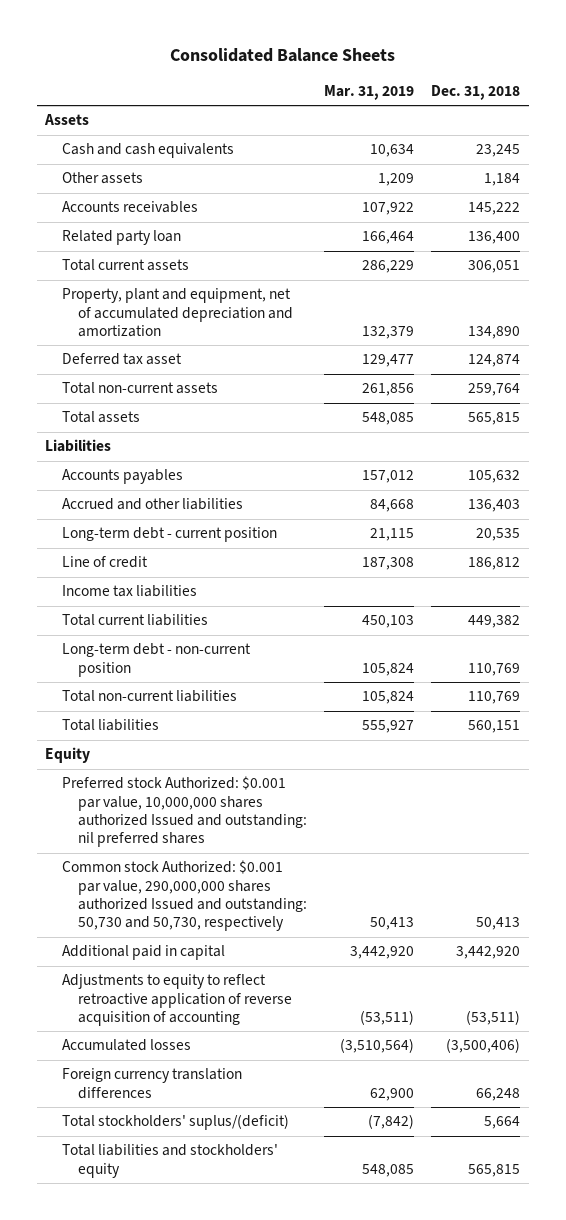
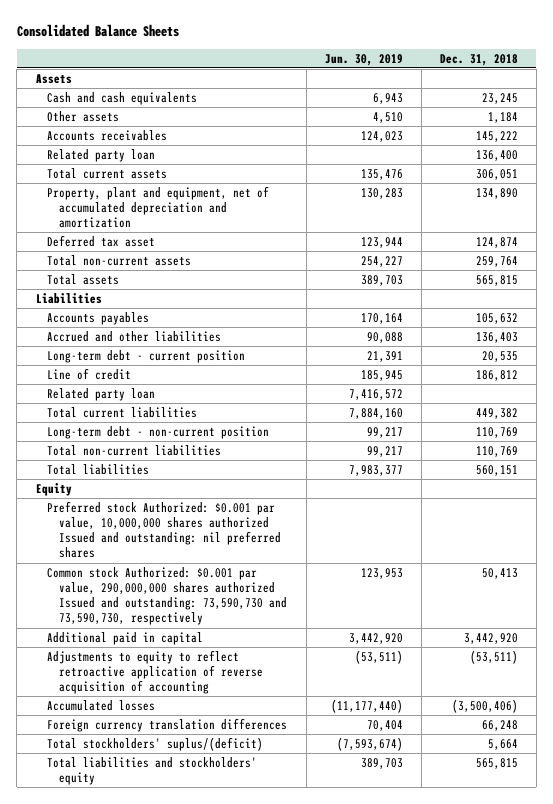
[323,85,414,101] Mar. 31, 2019 -> none
none -> [324,53,403,66] Jun. 30, 2019
[61,585,197,598] Income tax liabilities -> none
none -> [47,388,156,402] Related party loan
[61,860,307,932] Common stock Authorized: $0.001 par value, 290,000,000 shares authorized Issued and outstanding: 50,730 and 50,730, respectively -> [47,567,288,626] Common stock Authorized: $0.001 par value, 290,000,000 shares authorized Issued and outstanding: 73,590,730 and 73,590,730, respectively

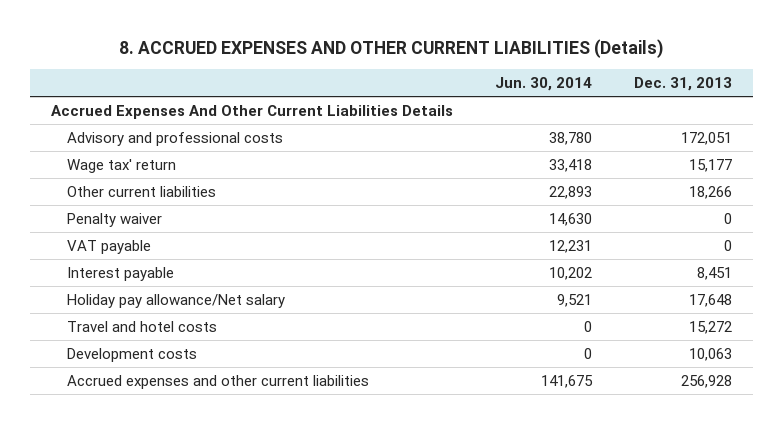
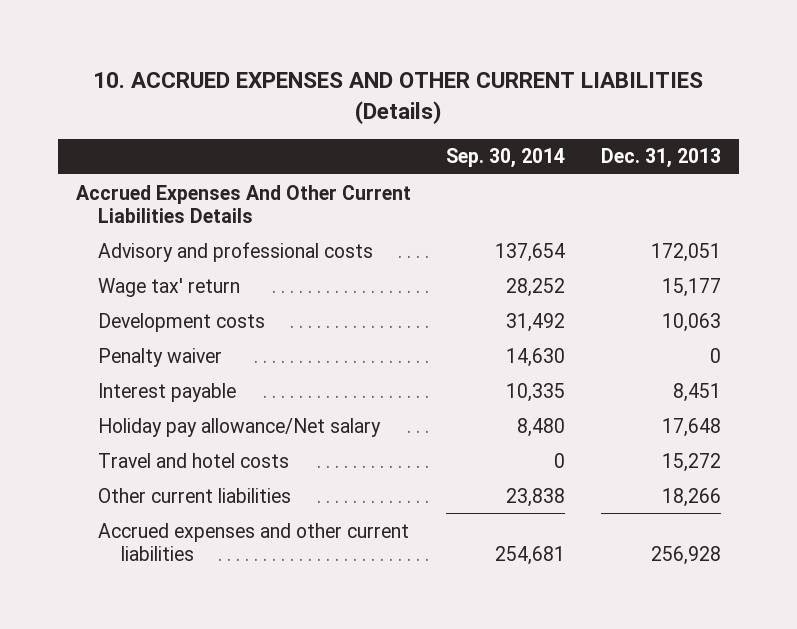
[118,39,664,59] 8. ACCRUED EXPENSES AND OTHER CURRENT LIABILITIES (Details) -> [93,72,704,124] 10. ACCRUED EXPENSES AND OTHER CURRENT LIABILITIES (Details)
[495,77,593,92] Jun. 30, 2014 -> none
none -> [446,148,566,169] Sep. 30, 2014
[66,347,197,362] Development costs -> [98,312,266,332] Development costs
[66,239,151,254] VAT payable -> none
[66,185,216,197] Other current liabilities -> [98,487,292,503] Other current liabilities

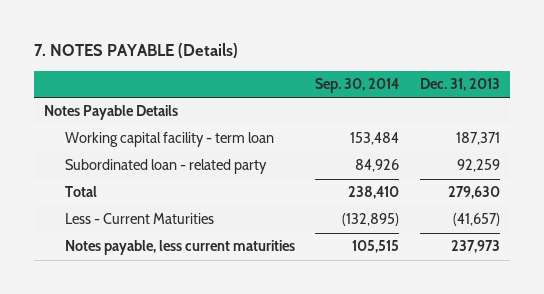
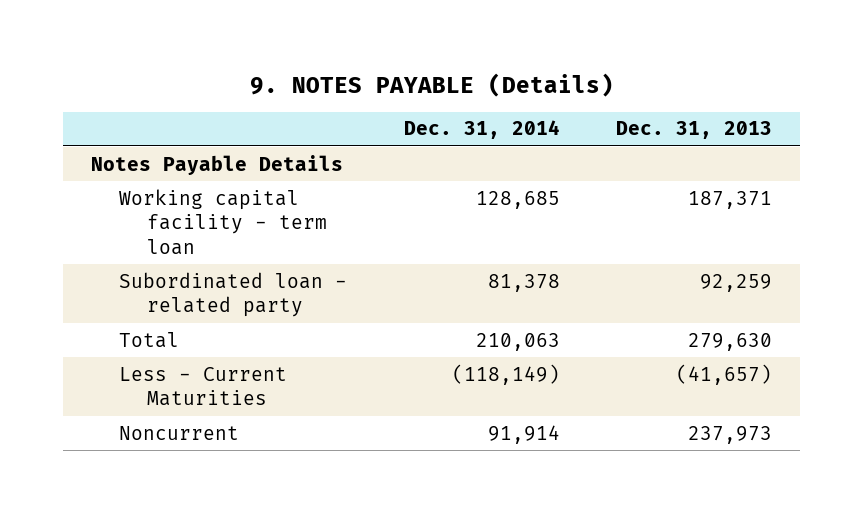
[34,43,239,59] 7. NOTES PAYABLE (Details) -> [249,72,614,97] 9. NOTES PAYABLE (Details)
[315,77,400,93] Sep. 30, 2014 -> none
none -> [403,120,560,140] Dec. 31, 2014
[64,240,295,256] Notes payable, less current maturities -> [119,425,240,440] Noncurrent

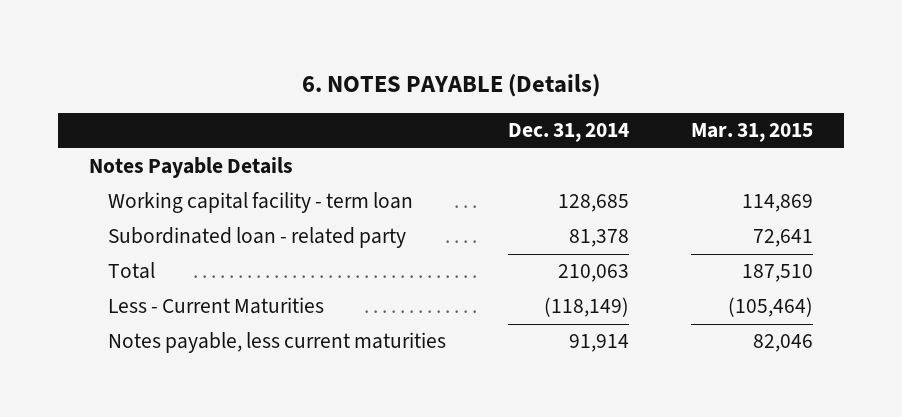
[249,72,614,97] 9. NOTES PAYABLE (Details) -> [302,73,601,97] 6. NOTES PAYABLE (Details)
[616,121,773,140] Dec. 31, 2013 -> none
none -> [691,123,814,143] Mar. 31, 2015
[119,425,240,440] Noncurrent -> [108,332,447,354] Notes payable, less current maturities

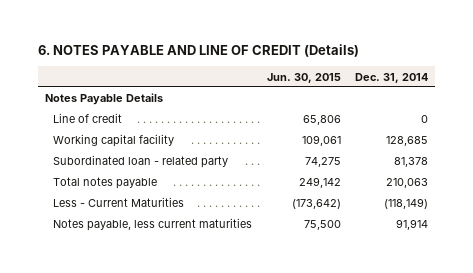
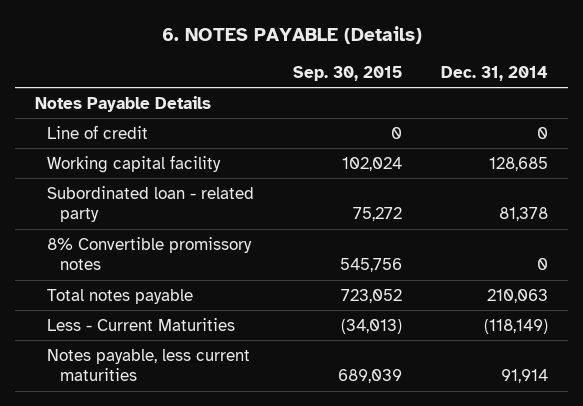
[37,44,359,58] 6. NOTES PAYABLE AND LINE OF CREDIT (Details) -> [161,25,422,44] 6. NOTES PAYABLE (Details)
[266,72,341,83] Jun. 30, 2015 -> none
none -> [293,65,403,81] Sep. 30, 2015
none -> [47,236,253,271] 8% Convertible promissory notes

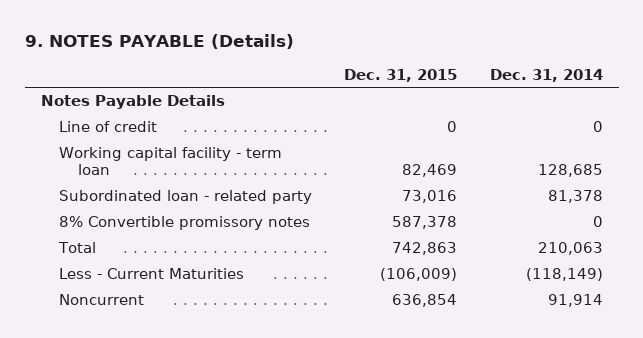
[161,25,422,44] 6. NOTES PAYABLE (Details) -> [24,33,294,49] 9. NOTES PAYABLE (Details)
[293,65,403,81] Sep. 30, 2015 -> none
none -> [344,68,458,82] Dec. 31, 2015
[47,154,222,173] Working capital facility -> [59,147,283,176] Working capital facility - term loan
[47,288,194,304] Total notes payable -> [58,242,97,254] Total
[47,348,251,382] Notes payable, less current maturities -> [59,294,145,306] Noncurrent

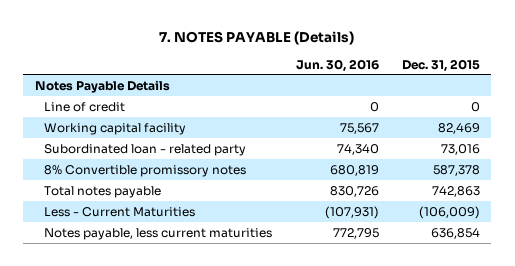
[24,33,294,49] 9. NOTES PAYABLE (Details) -> [159,30,355,45] 7. NOTES PAYABLE (Details)
[489,68,603,82] Dec. 31, 2014 -> none
none -> [295,58,379,72] Jun. 30, 2016
[59,147,283,176] Working capital facility - term loan -> [44,122,187,135] Working capital facility
[58,242,97,254] Total -> [44,185,162,198] Total notes payable
[59,294,145,306] Noncurrent -> [44,227,273,240] Notes payable, less current maturities

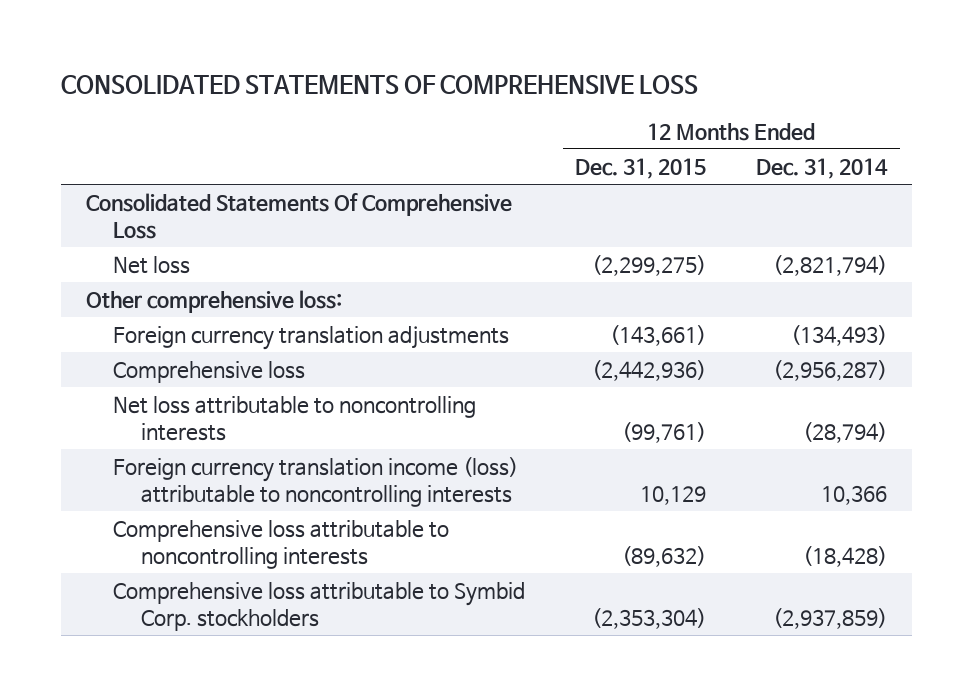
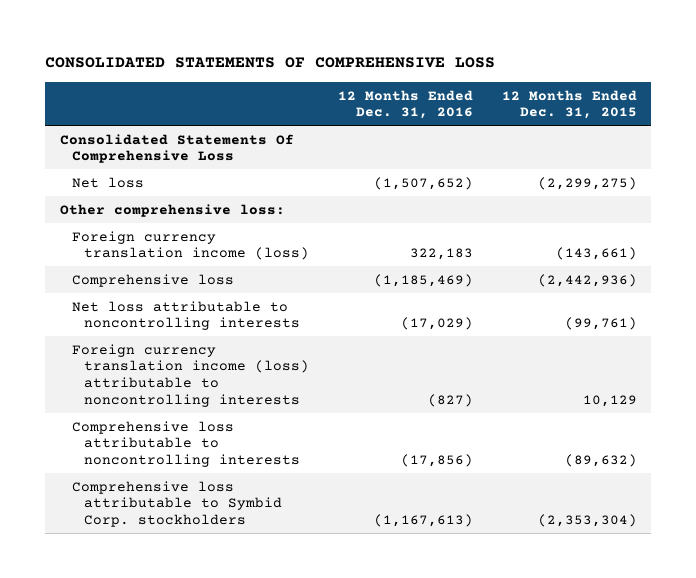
[756,157,889,179] Dec. 31, 2014 -> none
none -> [337,89,473,120] 12 Months Ended Dec. 31, 2016
[113,325,510,350] Foreign currency translation adjustments -> [71,230,309,261] Foreign currency translation income (loss)

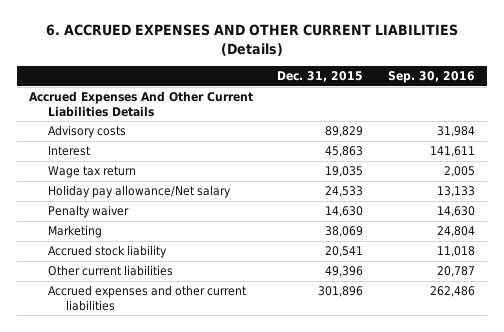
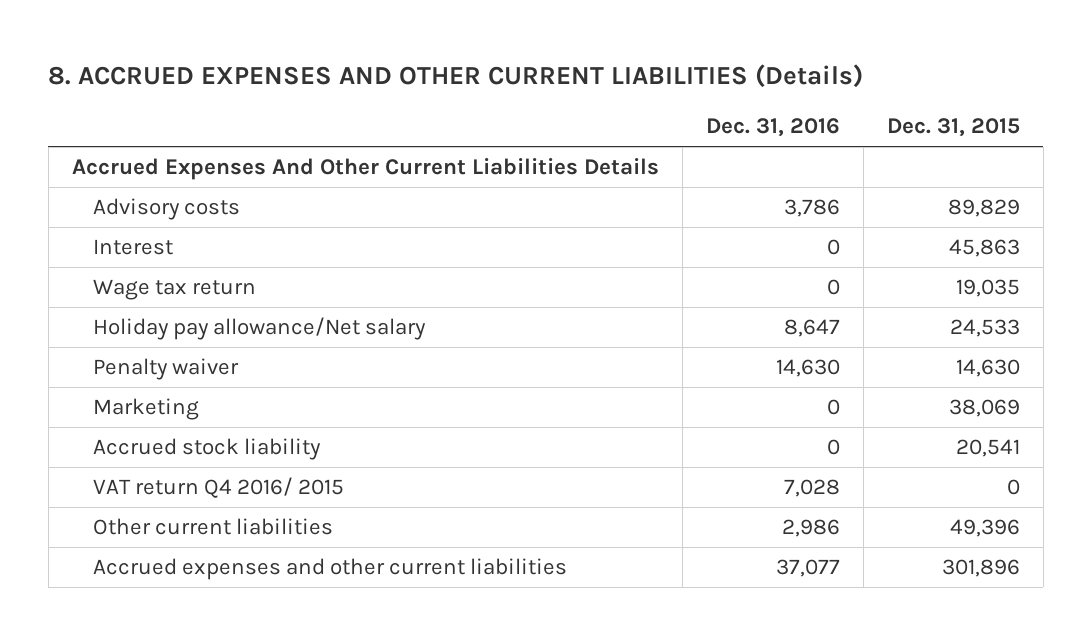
[45,24,458,56] 6. ACCRUED EXPENSES AND OTHER CURRENT LIABILITIES (Details) -> [48,63,864,88] 8. ACCRUED EXPENSES AND OTHER CURRENT LIABILITIES (Details)
[388,70,476,83] Sep. 30, 2016 -> none
none -> [705,118,840,138] Dec. 31, 2016
none -> [93,477,345,499] VAT return Q4 2016/ 2015

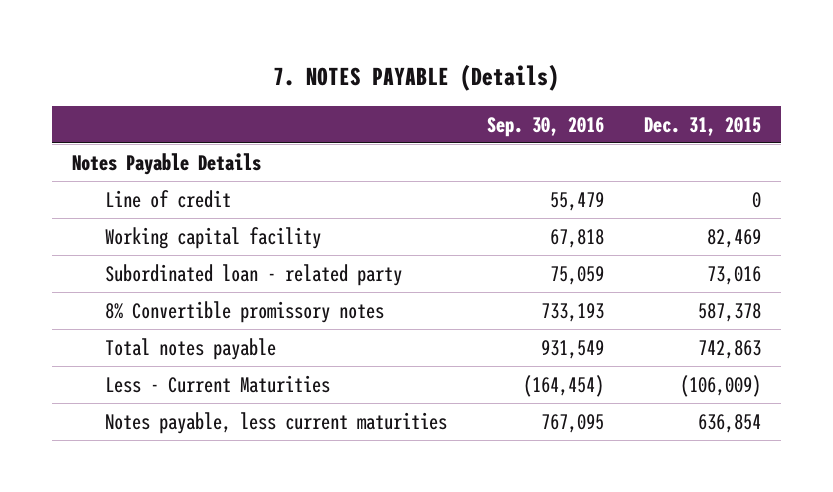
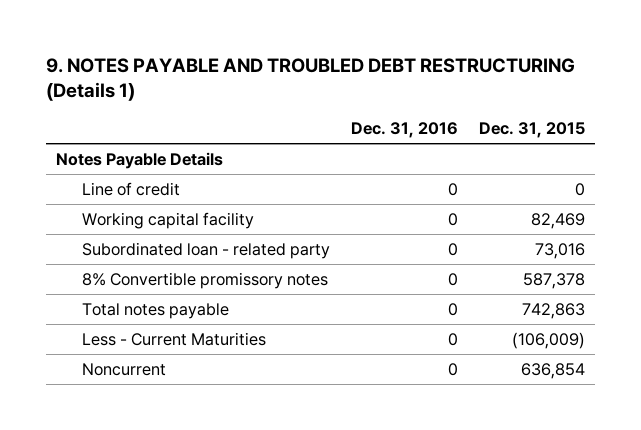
[273,63,560,91] 7. NOTES PAYABLE (Details) -> [45,57,575,102] 9. NOTES PAYABLE AND TROUBLED DEBT RESTRUCTURING (Details 1)
[486,116,604,137] Sep. 30, 2016 -> none
none -> [350,122,458,139] Dec. 31, 2016
[105,411,448,434] Notes payable, less current maturities -> [82,362,167,376] Noncurrent

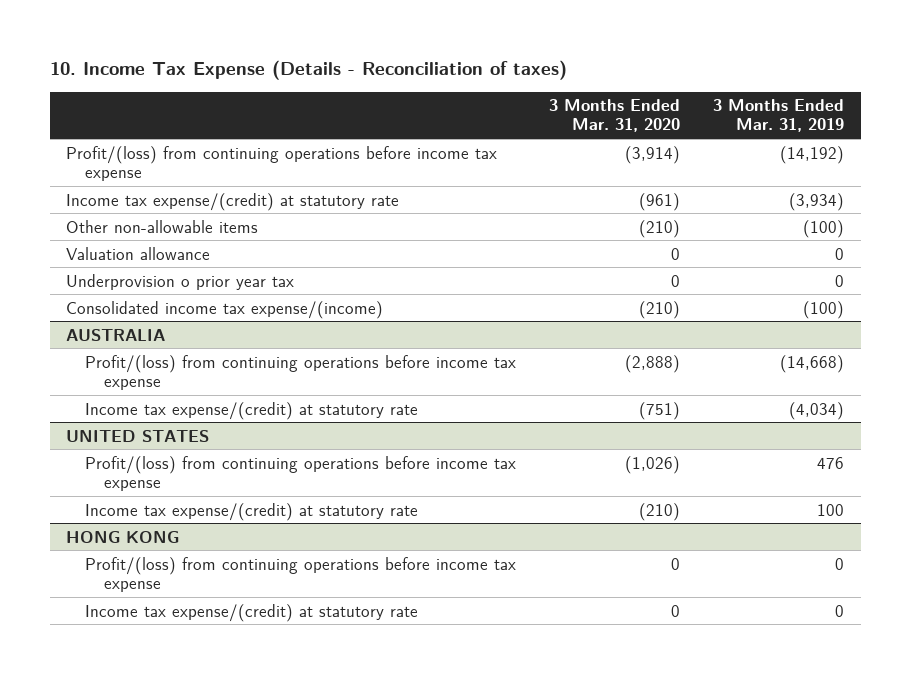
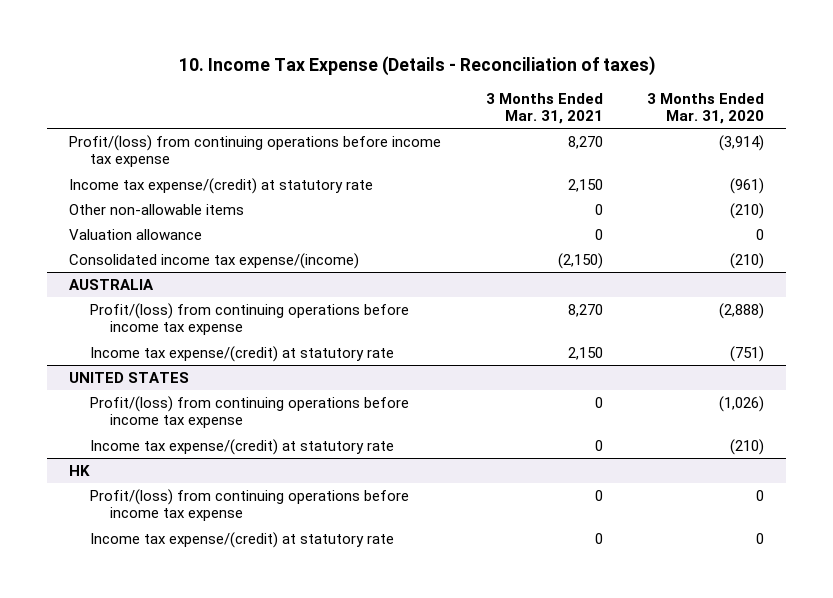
[713,99,845,133] 3 Months Ended Mar. 31, 2019 -> none
none -> [485,92,603,125] 3 Months Ended Mar. 31, 2021
[66,273,295,290] Underprovision o prior year tax -> none
[66,530,180,543] HONG KONG -> [69,464,91,476] HK

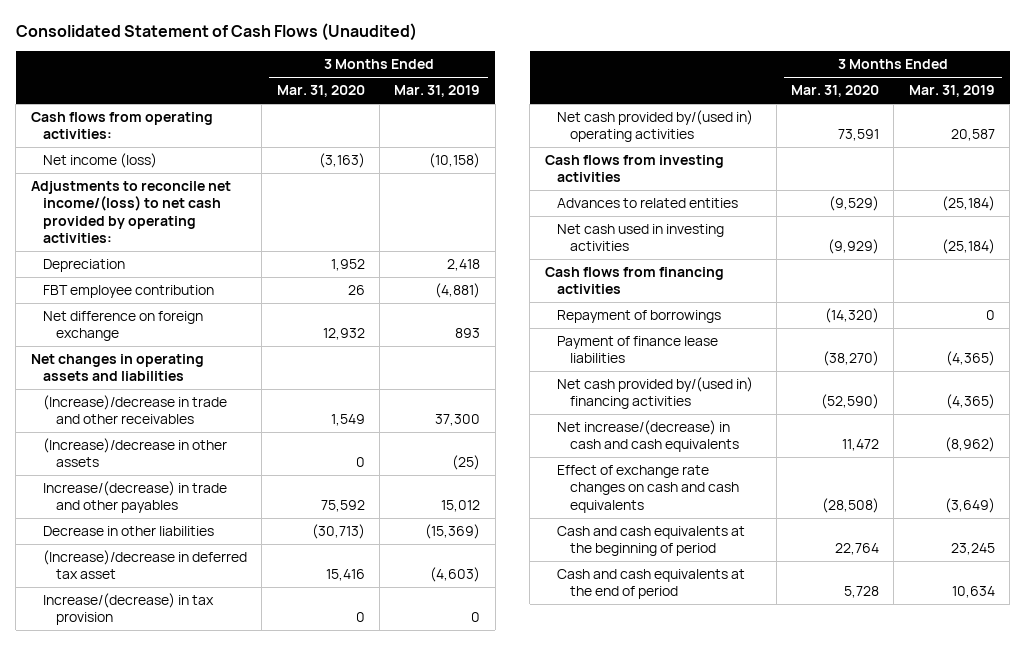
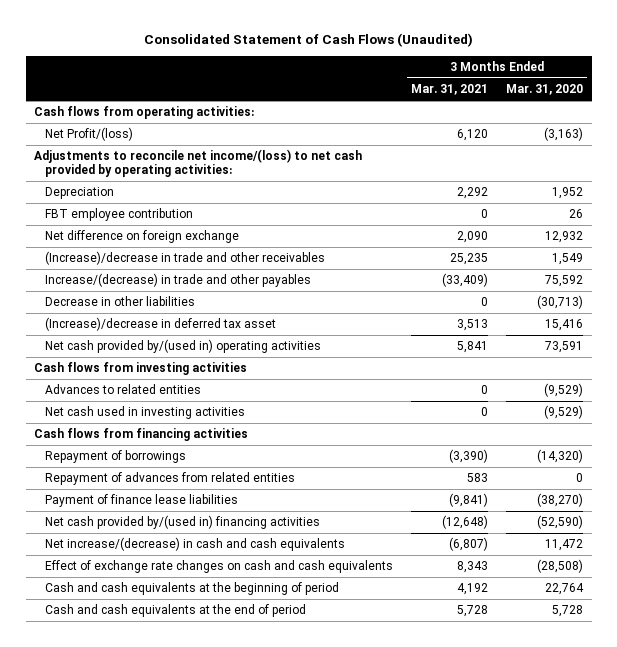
[394,85,481,98] Mar. 31, 2019 -> none
none -> [410,84,488,96] Mar. 31, 2021
[43,153,158,169] Net income (loss) -> [45,127,134,142] Net Profit/(loss)
[30,354,204,382] Net changes in operating assets and liabilities -> none
[43,438,228,468] (Increase)/decrease in other assets -> none
[43,593,215,626] Increase/(decrease) in tax provision -> none
[827,239,879,255] (9,929) -> [543,405,583,420] (9,529)
none -> [45,472,296,486] Repayment of advances from related entities

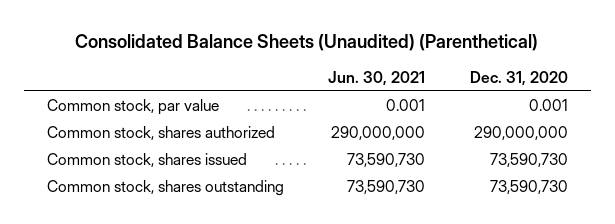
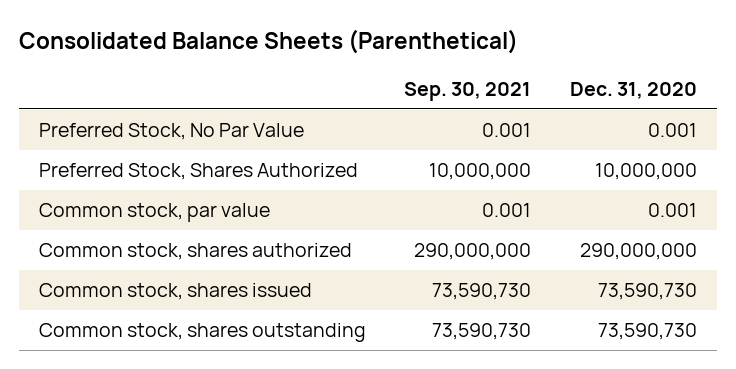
[75,34,539,52] Consolidated Balance Sheets (Unaudited) (Parenthetical) -> [19,29,519,55] Consolidated Balance Sheets (Parenthetical)
[328,70,426,86] Jun. 30, 2021 -> none
none -> [404,81,532,101] Sep. 30, 2021
none -> [38,123,304,141] Preferred Stock, No Par Value
none -> [38,163,358,181] Preferred Stock, Shares Authorized

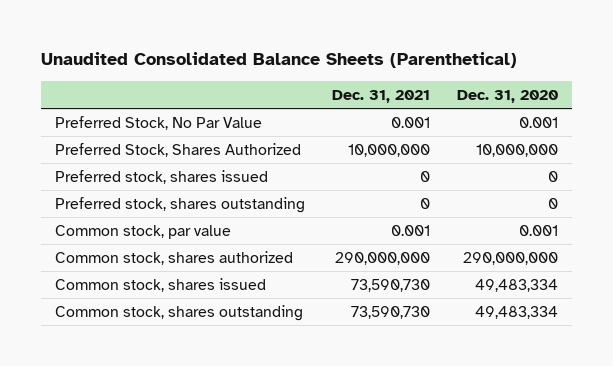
[19,29,519,55] Consolidated Balance Sheets (Parenthetical) -> [40,52,517,69] Unaudited Consolidated Balance Sheets (Parenthetical)
[404,81,532,101] Sep. 30, 2021 -> none
none -> [331,89,430,103] Dec. 31, 2021
none -> [54,169,268,184] Preferred stock, shares issued
none -> [54,196,305,213] Preferred stock, shares outstanding
[598,283,698,301] 73,590,730 -> [475,278,559,292] 49,483,334
[598,323,698,341] 73,590,730 -> [475,305,559,319] 49,483,334

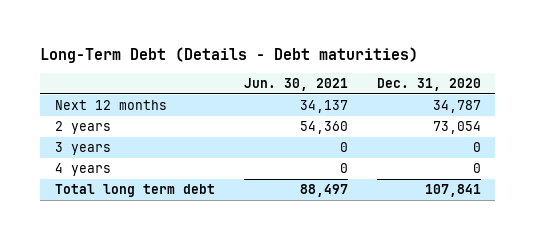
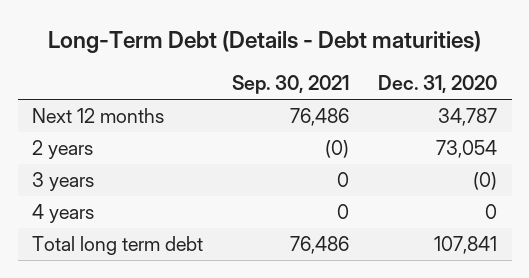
[243,77,348,91] Jun. 30, 2021 -> none
none -> [232,75,350,95] Sep. 30, 2021
[472,142,481,153] 0 -> [473,171,498,190] (0)

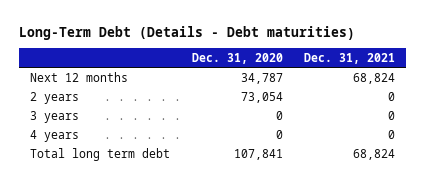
[232,75,350,95] Sep. 30, 2021 -> none
none -> [304,52,396,64] Dec. 31, 2021
[473,171,498,190] (0) -> [275,110,283,120] 0

